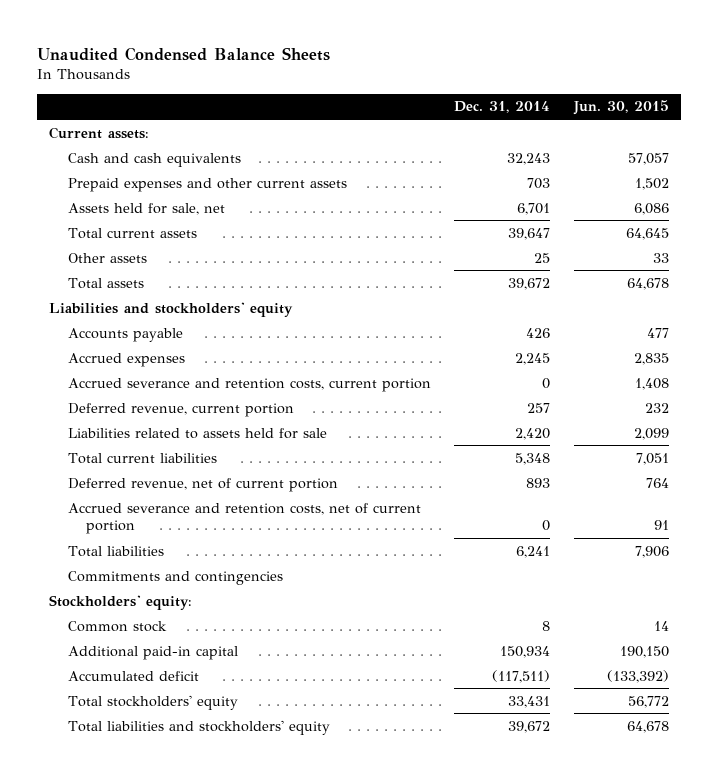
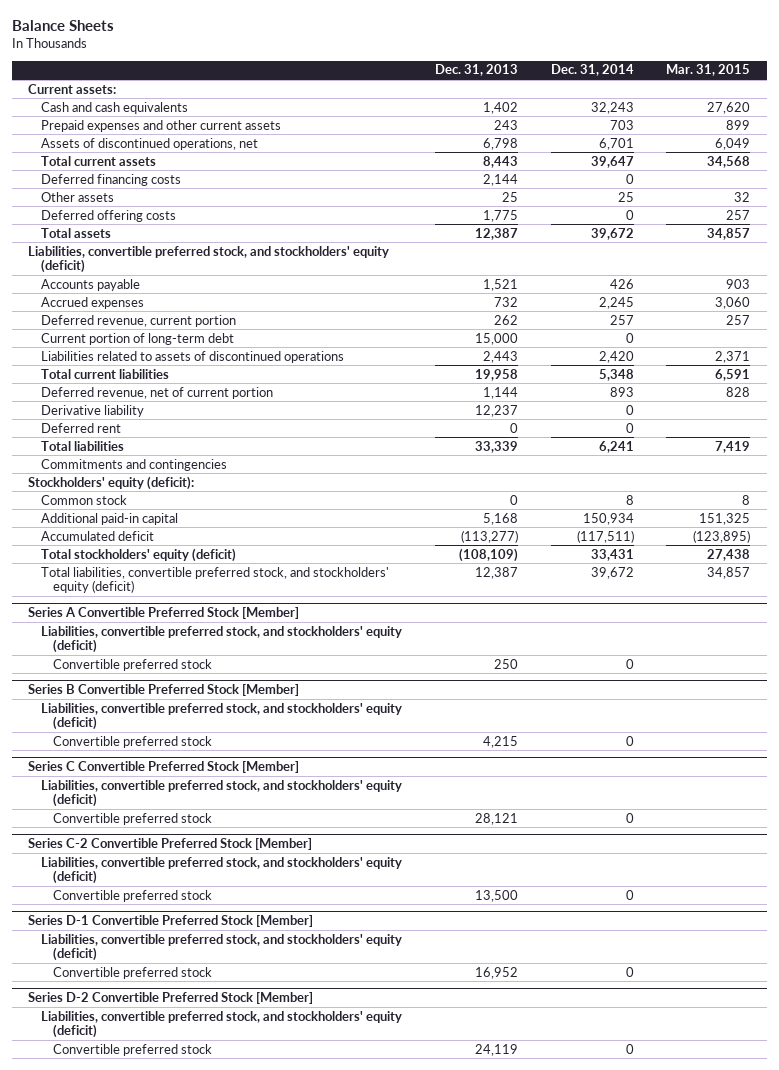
[37,46,331,61] Unaudited Condensed Balance Sheets -> [11,20,114,32] Balance Sheets
[572,100,669,116] Jun. 30, 2015 -> none
none -> [434,64,518,77] Dec. 31, 2013
none -> [666,64,751,77] Mar. 31, 2015
[67,202,225,215] Assets held for sale, net -> [40,137,258,150] Assets of discontinued operations, net
none -> [40,173,181,186] Deferred financing costs
none -> [40,209,176,222] Deferred offering costs
[49,301,294,317] Liabilities and stockholders' equity -> [28,245,390,274] Liabilities, convertible preferred stock, and stockholders' equity (deficit)
[67,377,431,392] Accrued severance and retention costs, current portion -> none
none -> [40,332,234,345] Current portion of long-term debt
[67,427,327,439] Liabilities related to assets held for sale -> [40,350,344,363] Liabilities related to assets of discontinued operations
[67,502,421,535] Accrued severance and retention costs, net of current portion -> none
none -> [40,404,144,417] Derivative liability
none -> [40,422,121,433] Deferred rent
[49,594,193,610] Stockholders' equity: -> [28,475,195,490] Stockholders' equity (deficit):
[67,694,238,710] Total stockholders' equity -> [40,547,236,562] Total stockholders' equity (deficit)
[67,719,330,735] Total liabilities and stockholders' equity -> [40,566,389,594] Total liabilities, convertible preferred stock, and stockholders' equity (deficit)
none -> [28,606,300,619] Series A Convertible Preferred Stock [Member]
none -> [40,625,402,654] Liabilities, convertible preferred stock, and stockholders' equity (deficit)
none -> [52,658,212,671] Convertible preferred stock
none -> [28,683,300,696] Series B Convertible Preferred Stock [Member]
none -> [40,702,402,731] Liabilities, convertible preferred stock, and stockholders' equity (deficit)
none -> [52,735,212,748] Convertible preferred stock
none -> [28,760,300,773] Series C Convertible Preferred Stock [Member]
none -> [40,779,402,808] Liabilities, convertible preferred stock, and stockholders' equity (deficit)
none -> [52,812,212,825] Convertible preferred stock
none -> [28,837,313,850] Series C-2 Convertible Preferred Stock [Member]
none -> [40,856,402,885] Liabilities, convertible preferred stock, and stockholders' equity (deficit)
none -> [52,889,212,902] Convertible preferred stock
none -> [28,914,314,927] Series D-1 Convertible Preferred Stock [Member]
none -> [40,933,402,962] Liabilities, convertible preferred stock, and stockholders' equity (deficit)
none -> [52,966,212,979] Convertible preferred stock
none -> [28,991,314,1004] Series D-2 Convertible Preferred Stock [Member]
none -> [40,1010,402,1039] Liabilities, convertible preferred stock, and stockholders' equity (deficit)
none -> [52,1043,212,1056] Convertible preferred stock

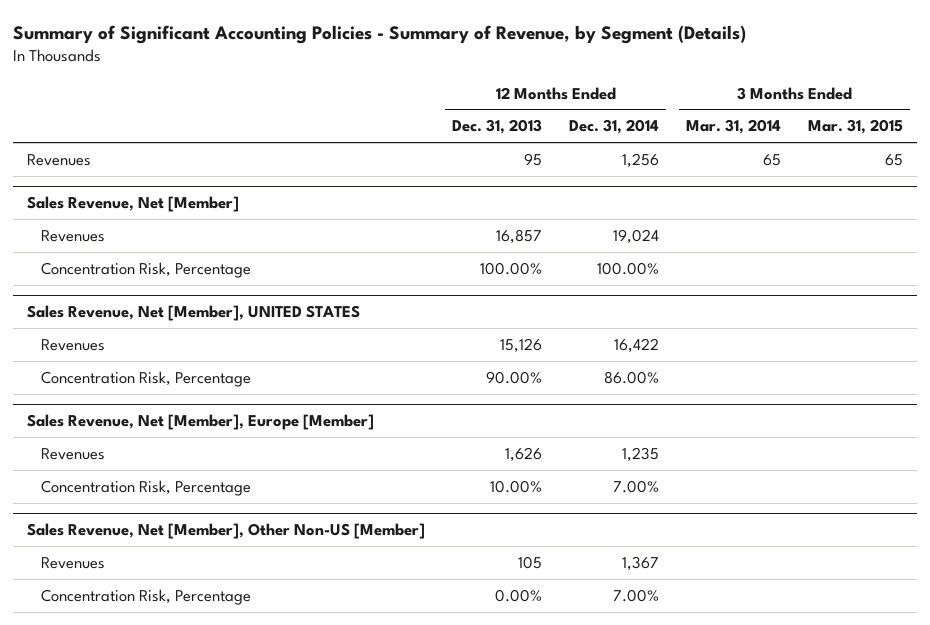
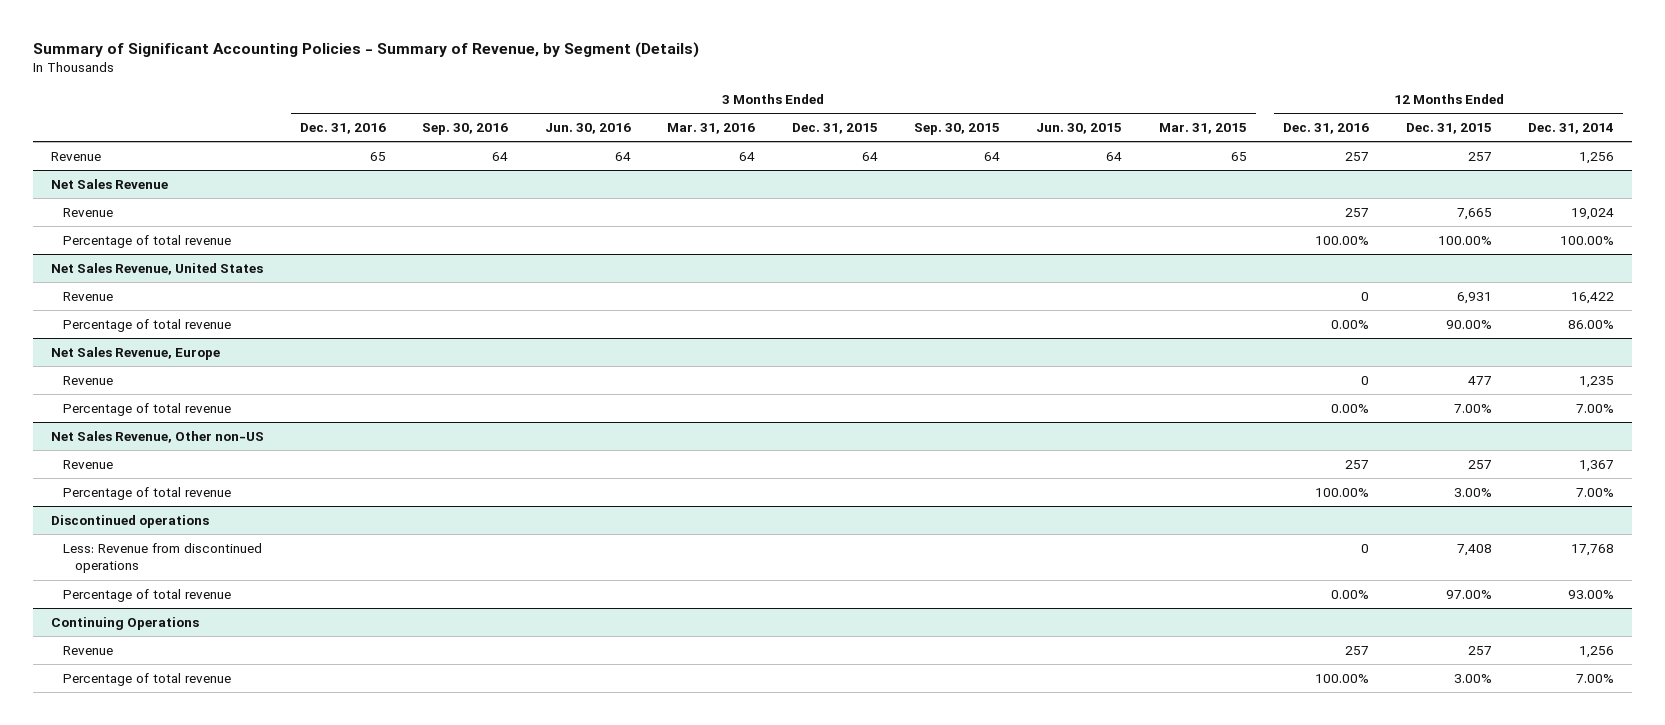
[451,119,542,135] Dec. 31, 2013 -> none
[686,119,782,135] Mar. 31, 2014 -> none
none -> [300,123,387,135] Dec. 31, 2016
none -> [422,123,509,136] Sep. 30, 2016
none -> [544,123,631,135] Jun. 30, 2016
none -> [667,123,756,135] Mar. 31, 2016
none -> [791,123,878,135] Dec. 31, 2015
none -> [913,123,1000,136] Sep. 30, 2015
none -> [1036,123,1123,135] Jun. 30, 2015
none -> [1283,123,1370,135] Dec. 31, 2016
none -> [1405,123,1492,135] Dec. 31, 2015
[26,153,91,166] Revenues -> [50,151,101,161] Revenue
[26,195,239,212] Sales Revenue, Net [Member] -> [50,178,168,189] Net Sales Revenue
[41,229,106,242] Revenues -> [62,207,113,217] Revenue
[41,261,252,278] Concentration Risk, Percentage -> [62,234,231,248] Percentage of total revenue
[26,304,360,321] Sales Revenue, Net [Member], UNITED STATES -> [50,262,263,275] Net Sales Revenue, United States
[41,338,106,351] Revenues -> [62,291,113,301] Revenue
[41,370,252,387] Concentration Risk, Percentage -> [62,318,231,332] Percentage of total revenue
[26,413,374,430] Sales Revenue, Net [Member], Europe [Member] -> [50,346,220,360] Net Sales Revenue, Europe
[41,447,106,460] Revenues -> [62,375,113,385] Revenue
[41,479,252,496] Concentration Risk, Percentage -> [62,402,231,416] Percentage of total revenue
[26,522,425,539] Sales Revenue, Net [Member], Other Non-US [Member] -> [50,430,264,443] Net Sales Revenue, Other non-US
[41,556,106,569] Revenues -> [62,459,113,469] Revenue
[41,588,252,605] Concentration Risk, Percentage -> [62,486,231,500] Percentage of total revenue
none -> [50,514,209,528] Discontinued operations
none -> [62,542,262,574] Less: Revenue from discontinued operations
none -> [62,588,231,602] Percentage of total revenue
none -> [50,616,199,630] Continuing Operations
none -> [62,645,113,655] Revenue
none -> [62,672,231,686] Percentage of total revenue

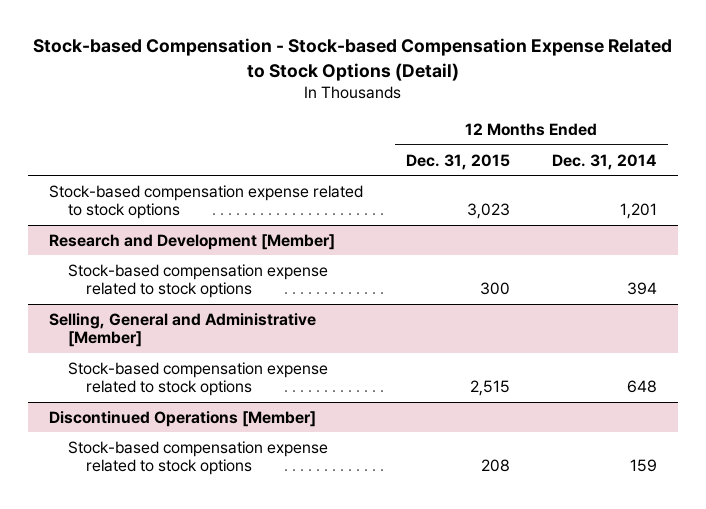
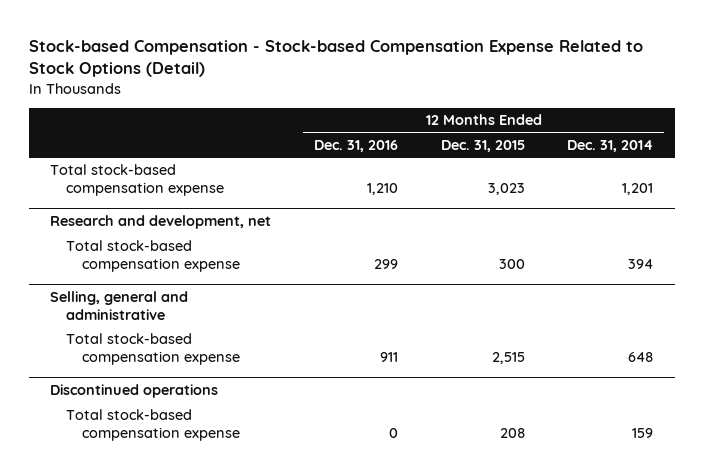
none -> [314,140,399,153] Dec. 31, 2016
[49,184,364,220] Stock-based compensation expense related to stock options -> [50,164,225,197] Total stock-based compensation expense
[49,233,336,250] Research and Development [Member] -> [50,215,272,230] Research and development, net
[67,263,328,299] Stock-based compensation expense related to stock options -> [66,240,241,273] Total stock-based compensation expense
[49,312,317,348] Selling, General and Administrative [Member] -> [50,291,189,321] Selling, general and administrative
[67,361,328,397] Stock-based compensation expense related to stock options -> [66,333,241,366] Total stock-based compensation expense
[49,410,317,427] Discontinued Operations [Member] -> [50,384,219,399] Discontinued operations
[67,440,328,476] Stock-based compensation expense related to stock options -> [66,409,241,442] Total stock-based compensation expense

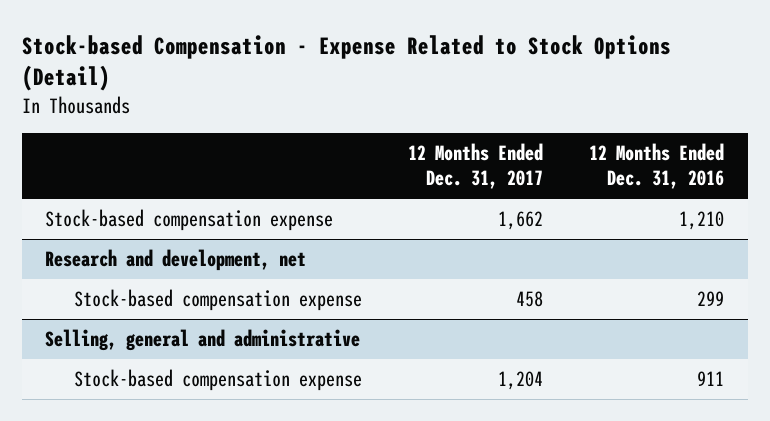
[29,39,644,78] Stock-based Compensation - Stock-based Compensation Expense Related to Stock Options (Detail) -> [22,34,672,92] Stock-based Compensation - Expense Related to Stock Options (Detail)
[440,140,525,153] Dec. 31, 2015 -> none
[567,140,654,153] Dec. 31, 2014 -> none
none -> [408,143,544,190] 12 Months Ended Dec. 31, 2017
[50,164,225,197] Total stock-based compensation expense -> [45,209,334,232] Stock-based compensation expense
[66,240,241,273] Total stock-based compensation expense -> [73,289,362,312] Stock-based compensation expense
[50,384,219,399] Discontinued operations -> none
[66,409,241,442] Total stock-based compensation expense -> none
[66,333,241,366] Total stock-based compensation expense -> [73,369,362,392] Stock-based compensation expense

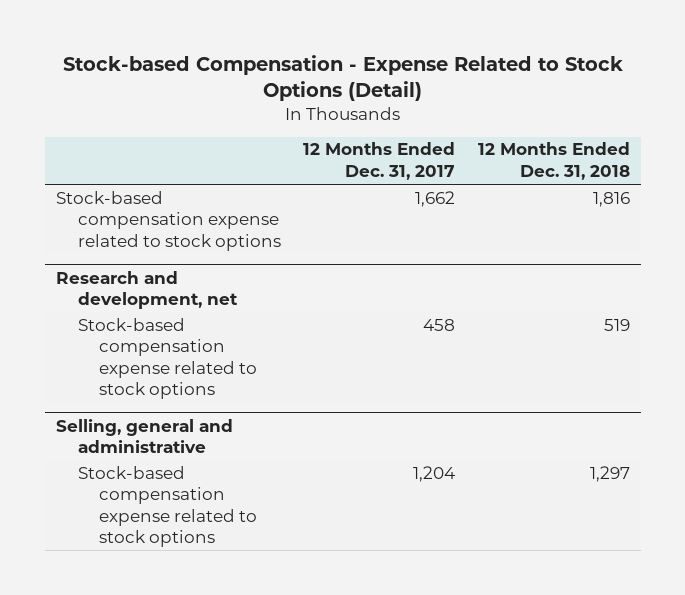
[589,143,725,190] 12 Months Ended Dec. 31, 2016 -> none
none -> [477,142,630,180] 12 Months Ended Dec. 31, 2018
[45,209,334,232] Stock-based compensation expense -> [55,190,281,251] Stock-based compensation expense related to stock options
[73,289,362,312] Stock-based compensation expense -> [77,317,258,400] Stock-based compensation expense related to stock options
[73,369,362,392] Stock-based compensation expense -> [77,465,258,548] Stock-based compensation expense related to stock options

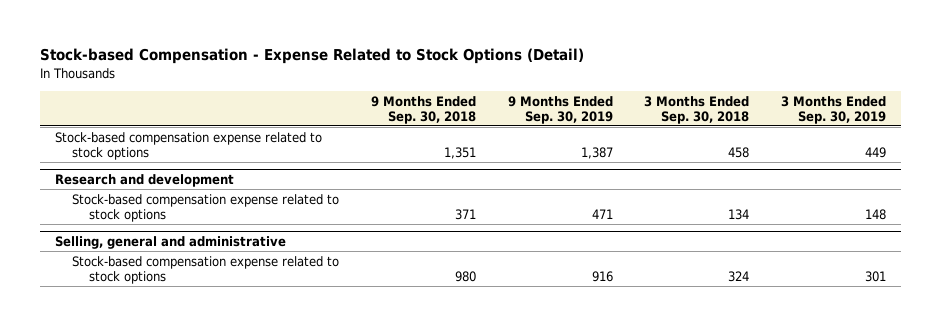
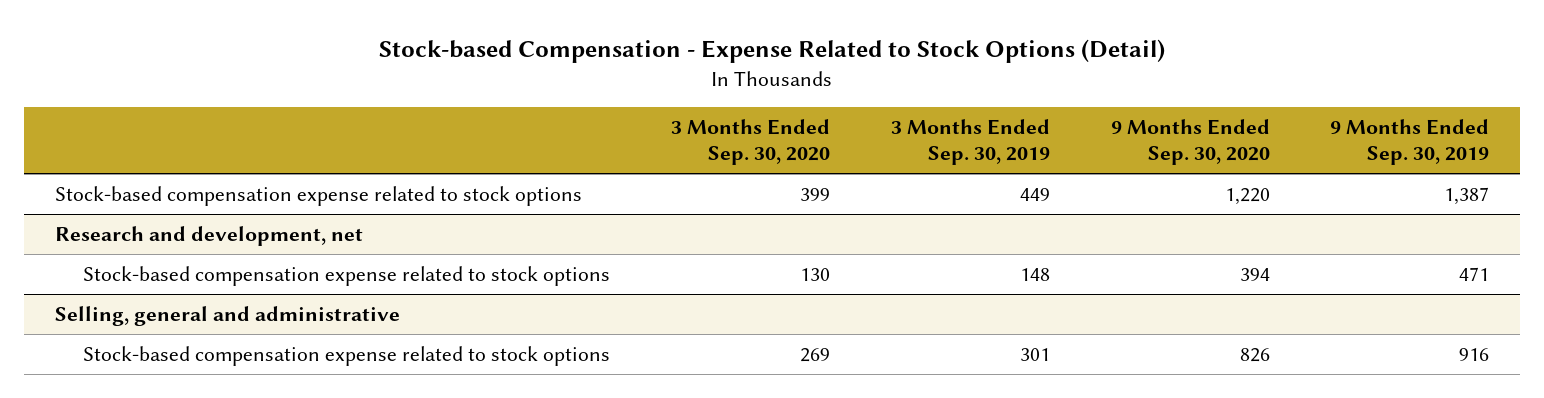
[370,95,476,124] 9 Months Ended Sep. 30, 2018 -> none
[644,95,750,124] 3 Months Ended Sep. 30, 2018 -> none
none -> [671,119,831,165] 3 Months Ended Sep. 30, 2020
none -> [1110,119,1270,165] 9 Months Ended Sep. 30, 2020
[55,174,235,188] Research and development -> [54,226,363,247] Research and development, net

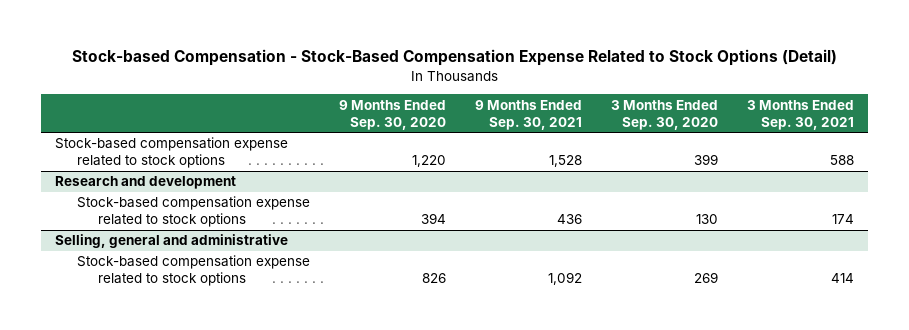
[379,39,1166,64] Stock-based Compensation - Expense Related to Stock Options (Detail) -> [71,49,837,67] Stock-based Compensation - Stock-Based Compensation Expense Related to Stock Options (Detail)
[890,119,1050,165] 3 Months Ended Sep. 30, 2019 -> none
[1330,119,1490,165] 9 Months Ended Sep. 30, 2019 -> none
none -> [474,99,582,130] 9 Months Ended Sep. 30, 2021
none -> [746,99,854,130] 3 Months Ended Sep. 30, 2021
[54,226,363,247] Research and development, net -> [55,176,237,190] Research and development

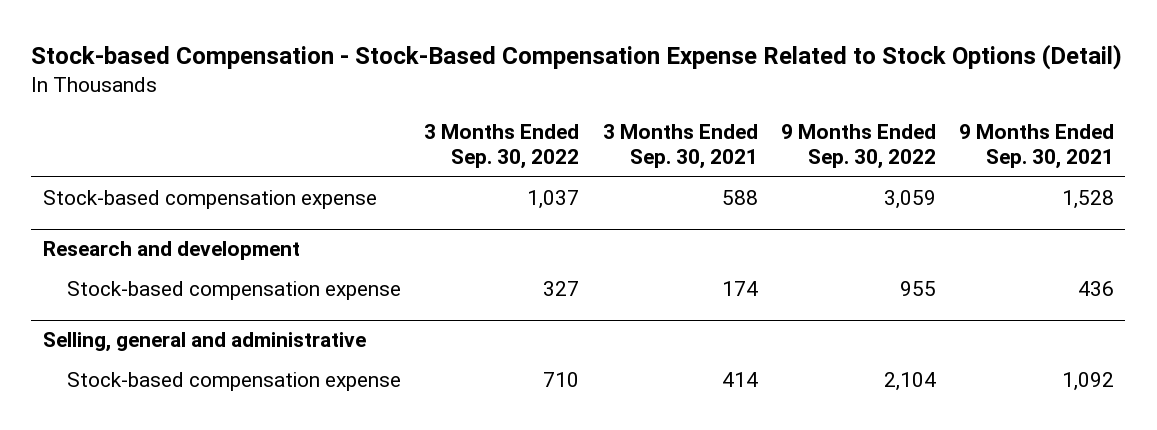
[338,99,446,130] 9 Months Ended Sep. 30, 2020 -> none
[610,99,718,130] 3 Months Ended Sep. 30, 2020 -> none
none -> [424,124,580,170] 3 Months Ended Sep. 30, 2022
none -> [780,124,936,170] 9 Months Ended Sep. 30, 2022
[55,137,289,169] Stock-based compensation expense related to stock options -> [42,190,377,210] Stock-based compensation expense
[76,196,310,228] Stock-based compensation expense related to stock options -> [67,281,402,301] Stock-based compensation expense
[76,255,310,287] Stock-based compensation expense related to stock options -> [67,372,402,392] Stock-based compensation expense

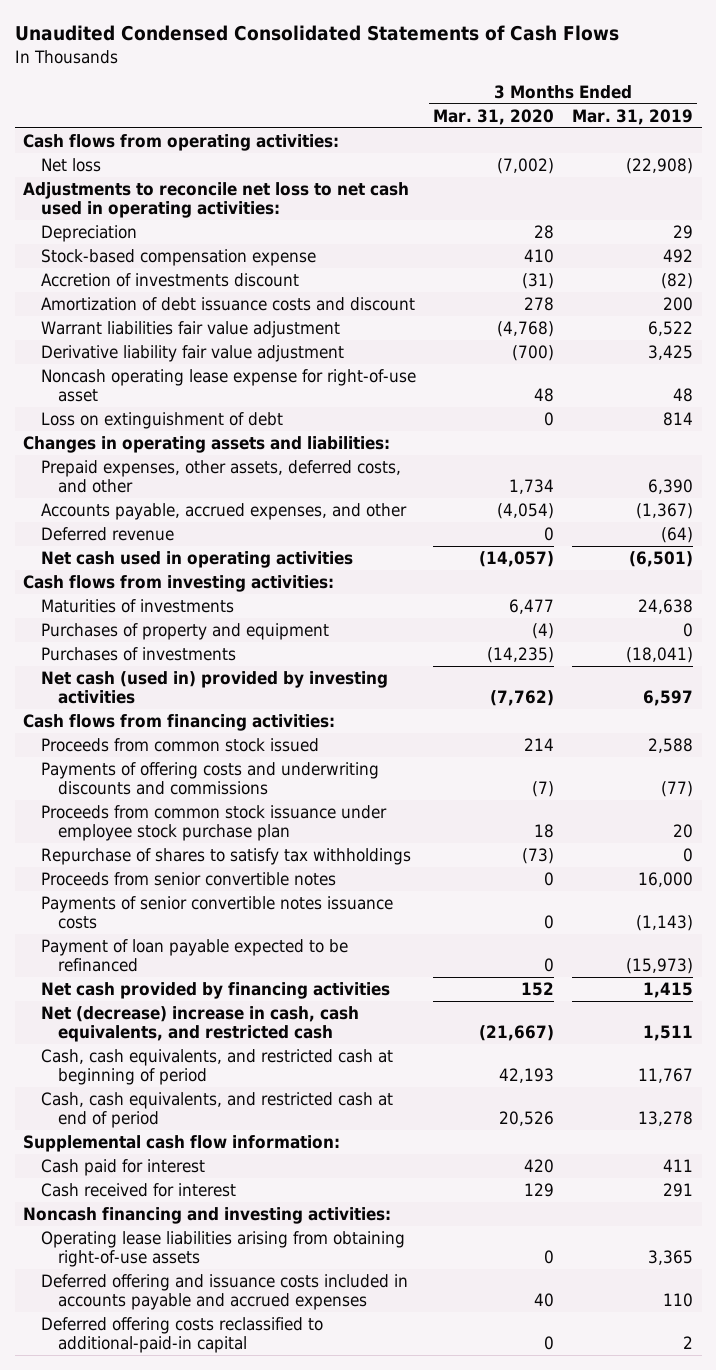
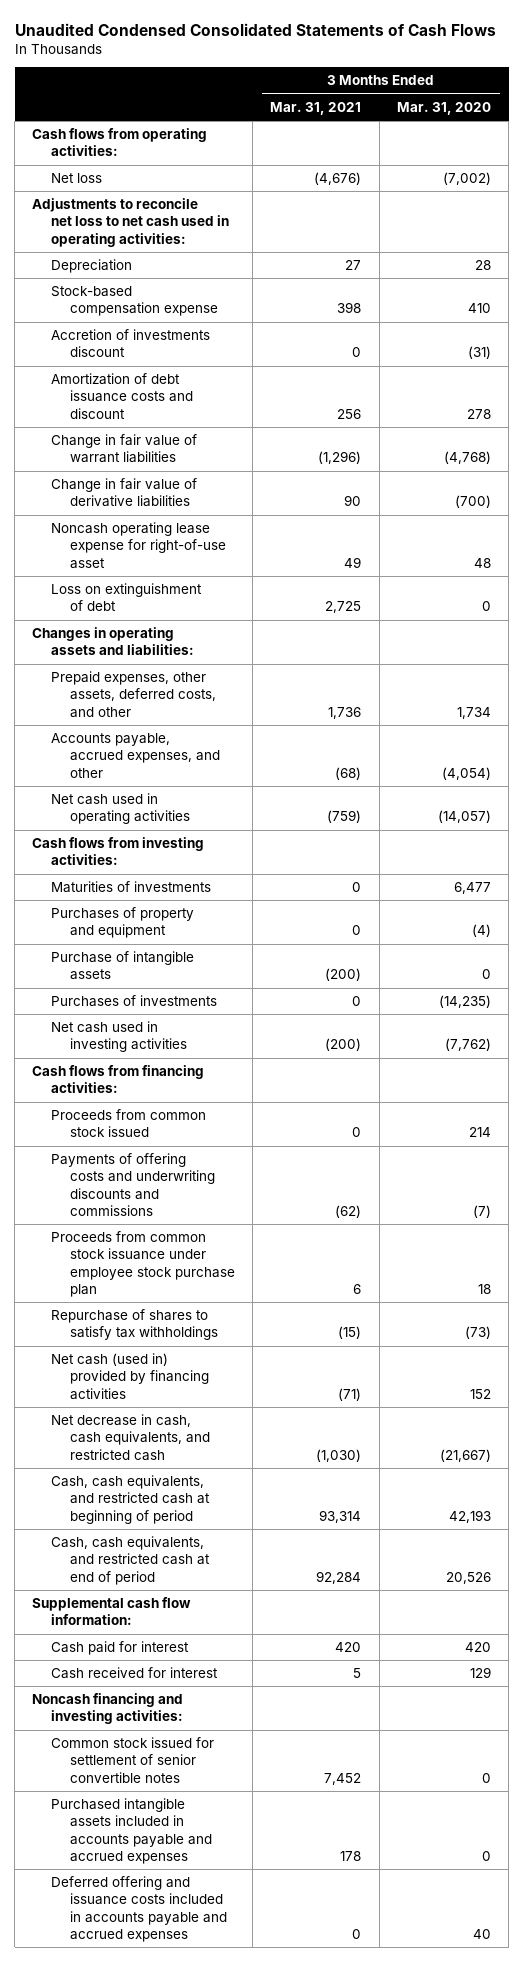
[571,108,693,125] Mar. 31, 2019 -> none
none -> [270,101,362,115] Mar. 31, 2021
[40,321,340,339] Warrant liabilities fair value adjustment -> [51,434,198,464] Change in fair value of warrant liabilities
[40,345,344,363] Derivative liability fair value adjustment -> [51,478,198,508] Change in fair value of derivative liabilities
[40,527,174,542] Deferred revenue -> none
none -> [51,951,195,981] Purchase of intangible assets
[40,671,388,705] Net cash (used in) provided by investing activities -> [51,1021,187,1053] Net cash used in investing activities
[40,872,336,887] Proceeds from senior convertible notes -> none
[40,896,393,930] Payments of senior convertible notes issuance costs -> none
[40,939,348,973] Payment of loan payable expected to be refinanced -> none
[40,982,390,1000] Net cash provided by financing activities -> [51,1353,209,1400] Net cash (used in) provided by financing activities
[40,1006,359,1043] Net (decrease) increase in cash, cash equivalents, and restricted cash -> [51,1414,210,1461] Net decrease in cash, cash equivalents, and restricted cash
[40,1231,405,1268] Operating lease liabilities arising from obtaining right-of-use assets -> none
none -> [51,1737,215,1783] Common stock issued for settlement of senior convertible notes
none -> [51,1798,212,1864] Purchased intangible assets included in accounts payable and accrued expenses
[40,1317,323,1354] Deferred offering costs reclassified to additional-paid-in capital -> none

